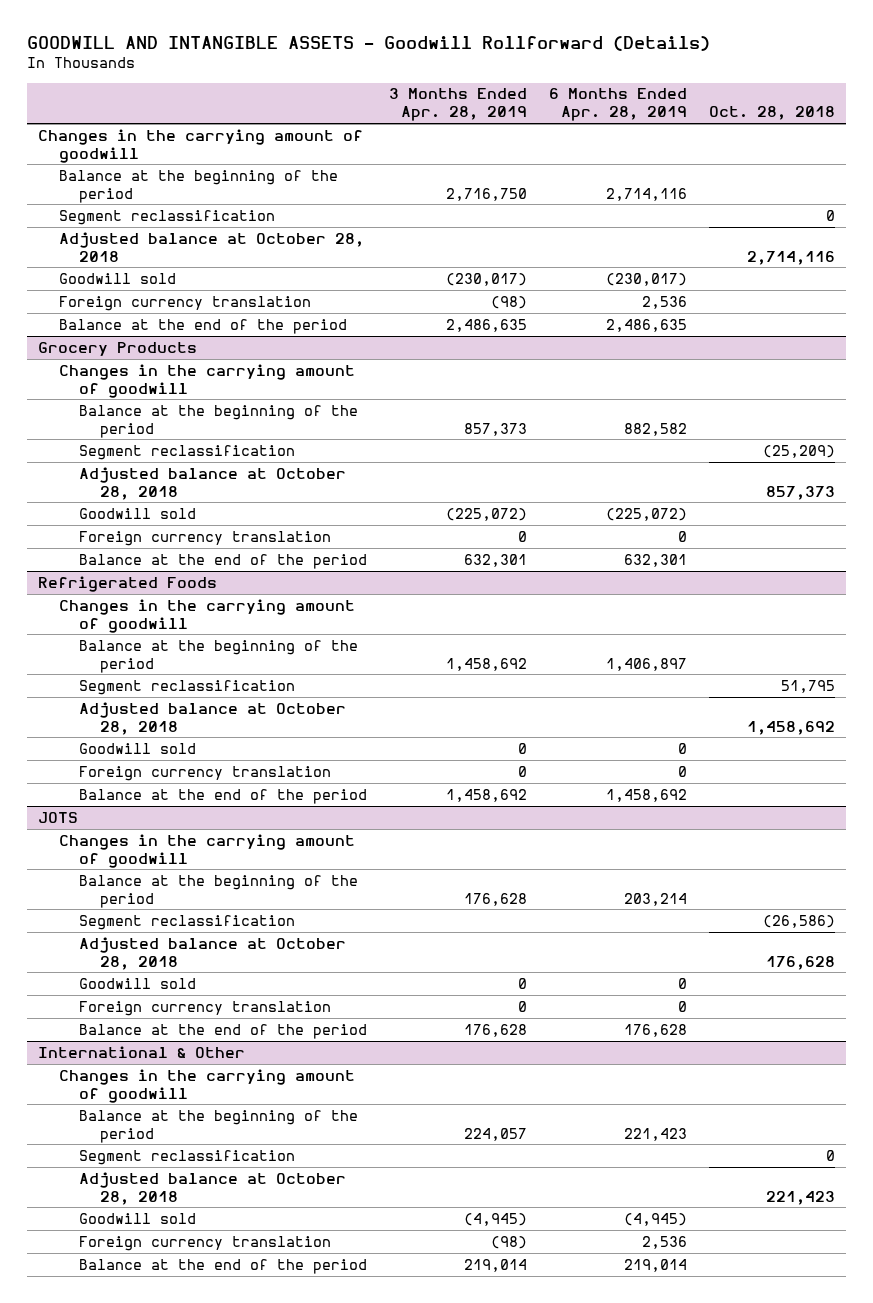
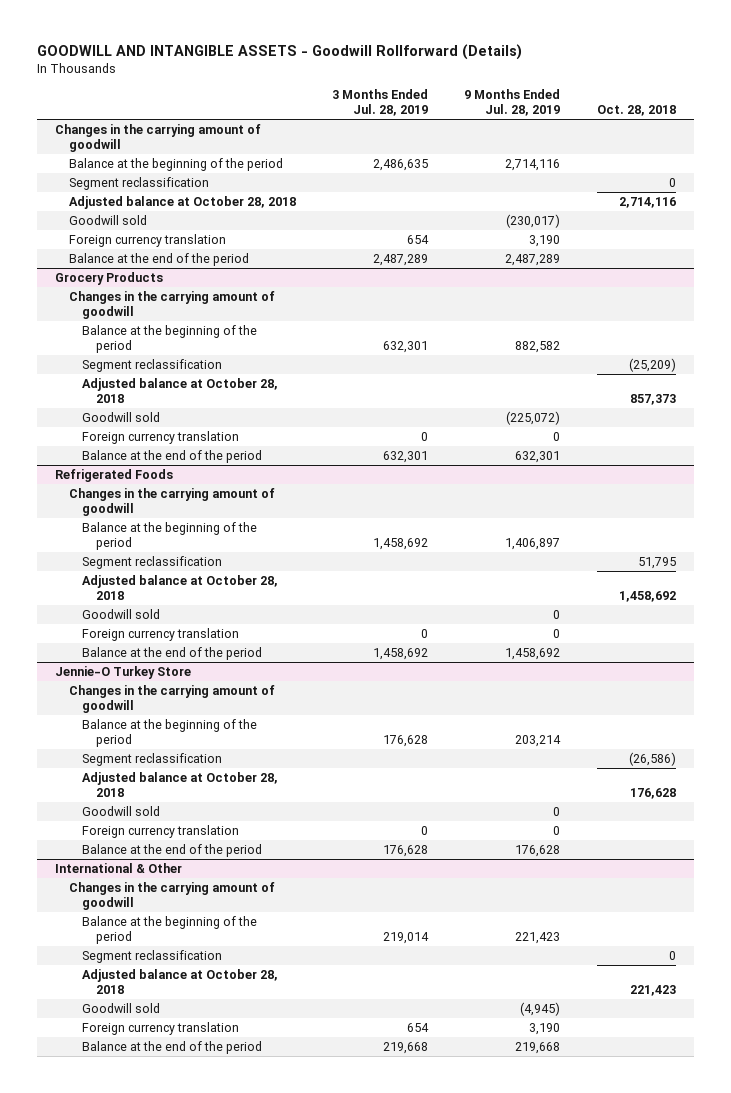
[389,88,528,122] 3 Months Ended Apr. 28, 2019 -> none
[549,88,688,122] 6 Months Ended Apr. 28, 2019 -> none
none -> [332,89,429,117] 3 Months Ended Jul. 28, 2019
none -> [464,89,561,117] 9 Months Ended Jul. 28, 2019
[38,811,79,823] JOTS -> [55,665,192,679] Jennie-O Turkey Store

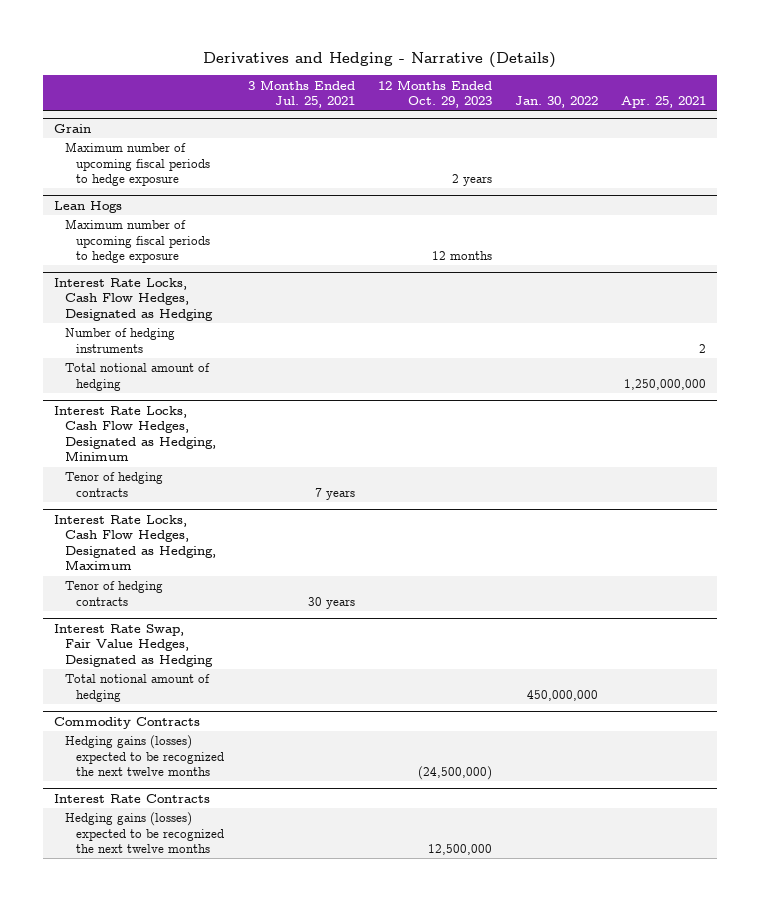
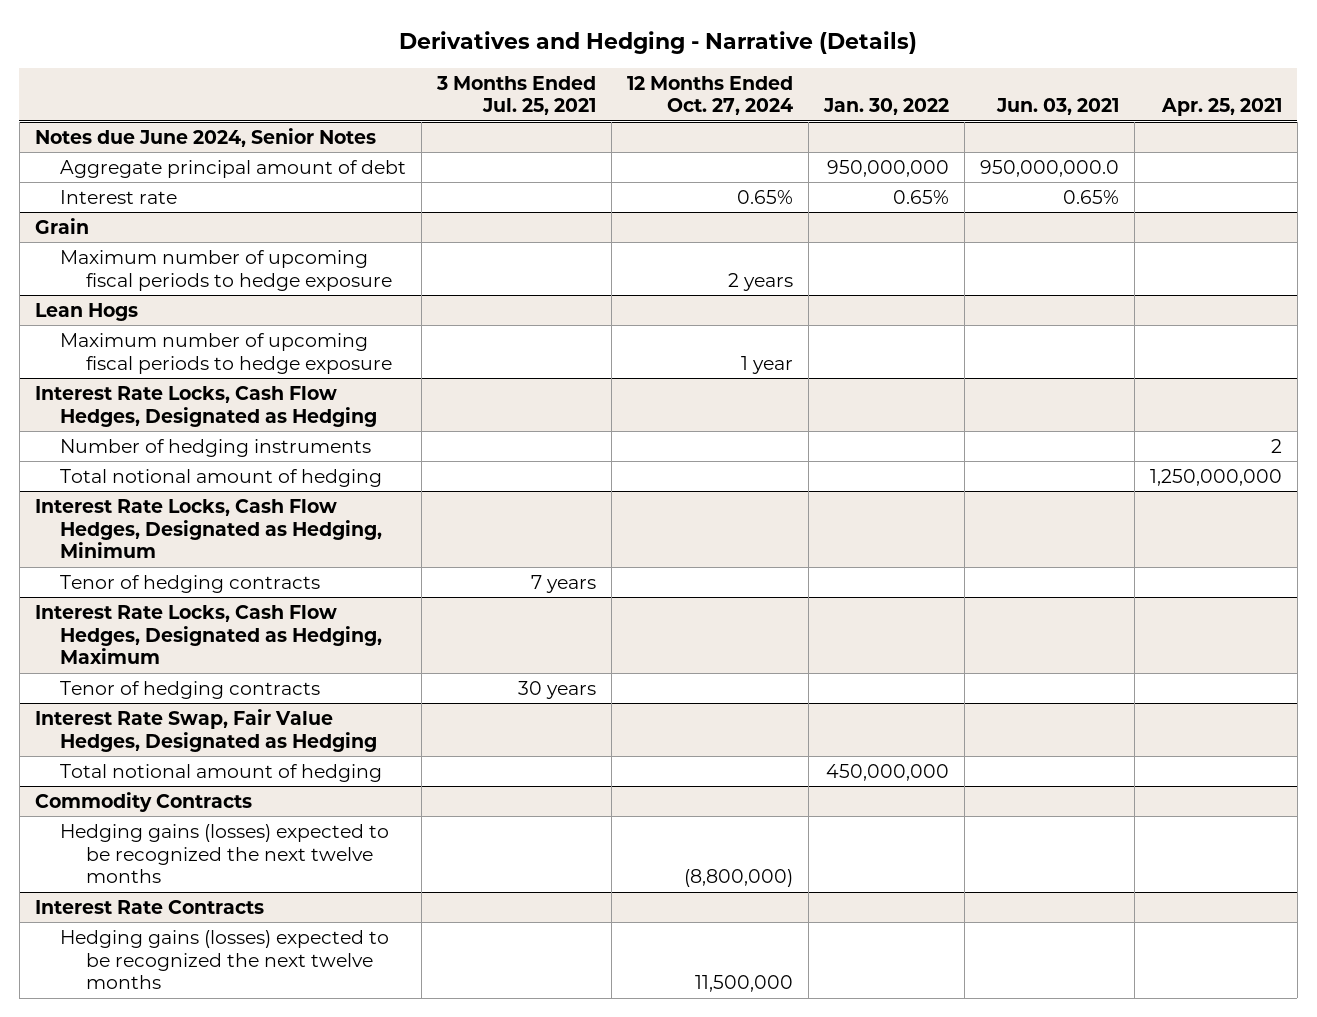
[377,79,492,109] 12 Months Ended Oct. 29, 2023 -> none
none -> [627,75,794,116] 12 Months Ended Oct. 27, 2024
none -> [995,98,1119,116] Jun. 03, 2021
none -> [34,127,376,147] Notes due June 2024, Senior Notes
none -> [60,159,407,178] Aggregate principal amount of debt
none -> [60,189,178,204] Interest rate

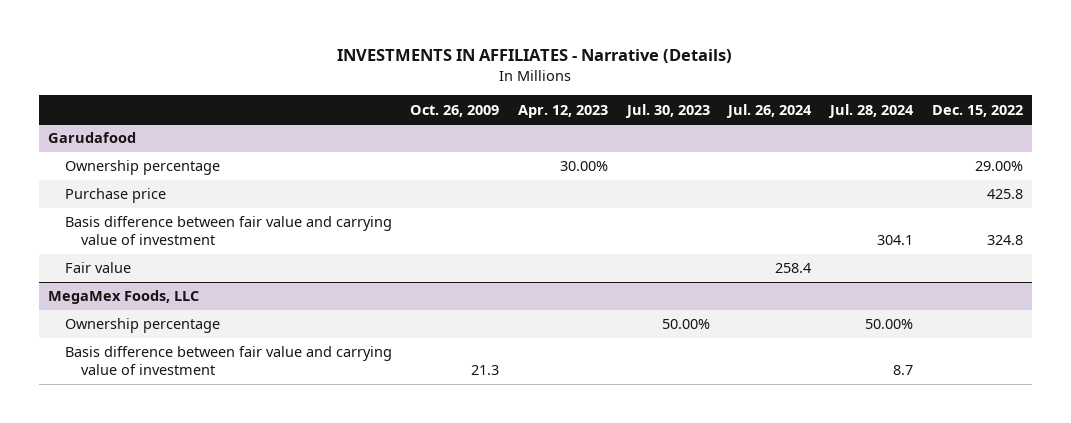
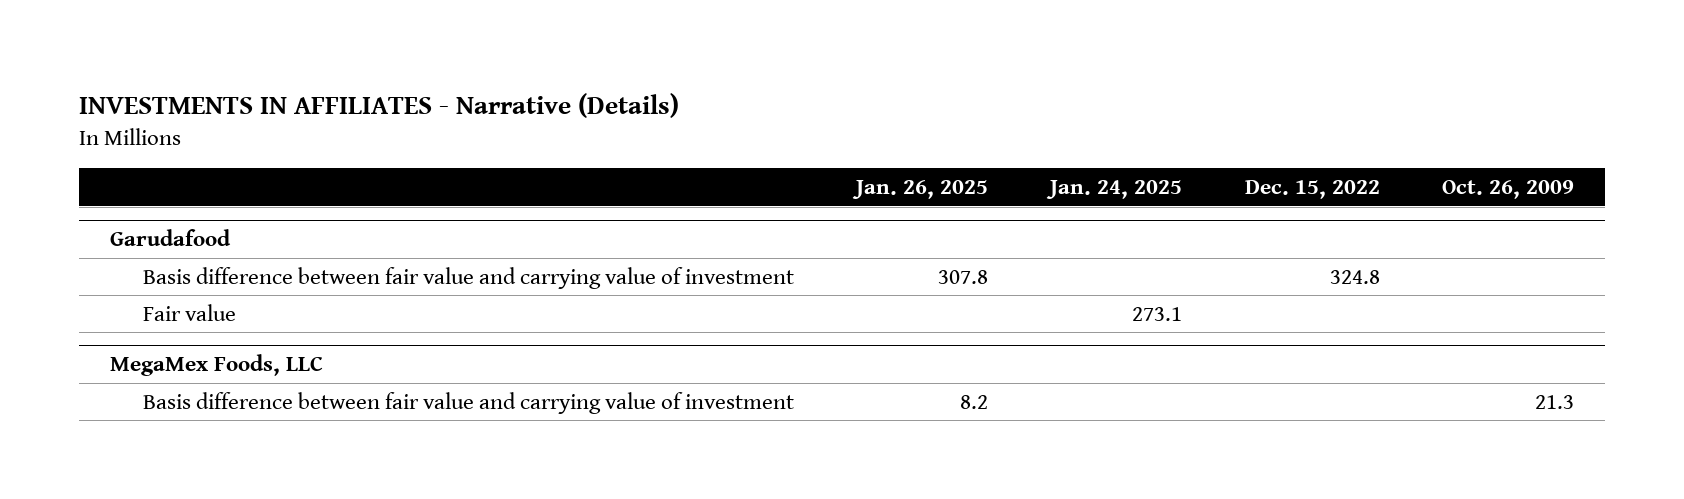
[518,104,609,118] Apr. 12, 2023 -> none
[624,103,710,118] Jul. 30, 2023 -> none
[726,103,813,118] Jul. 26, 2024 -> none
[827,103,914,118] Jul. 28, 2024 -> none
none -> [852,179,989,199] Jan. 26, 2025
none -> [1046,179,1183,199] Jan. 24, 2025
[64,160,220,176] Ownership percentage -> none
[64,188,166,204] Purchase price -> none
[64,318,220,334] Ownership percentage -> none

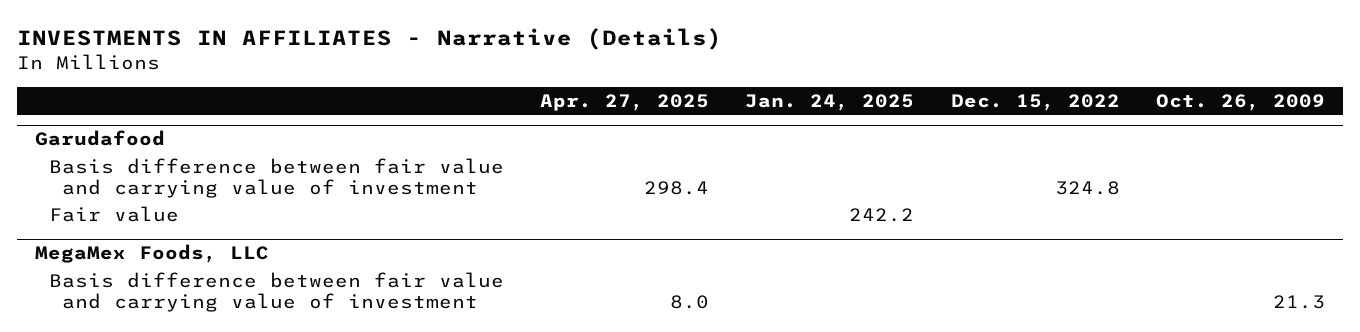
[852,179,989,199] Jan. 26, 2025 -> none
none -> [539,93,709,111] Apr. 27, 2025
[1132,306,1183,321] 273.1 -> [849,208,915,223] 242.2

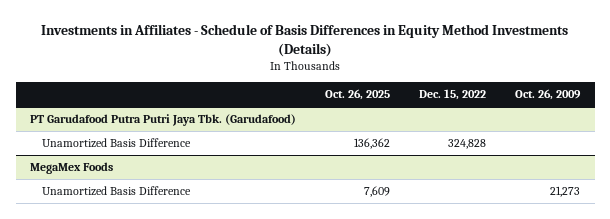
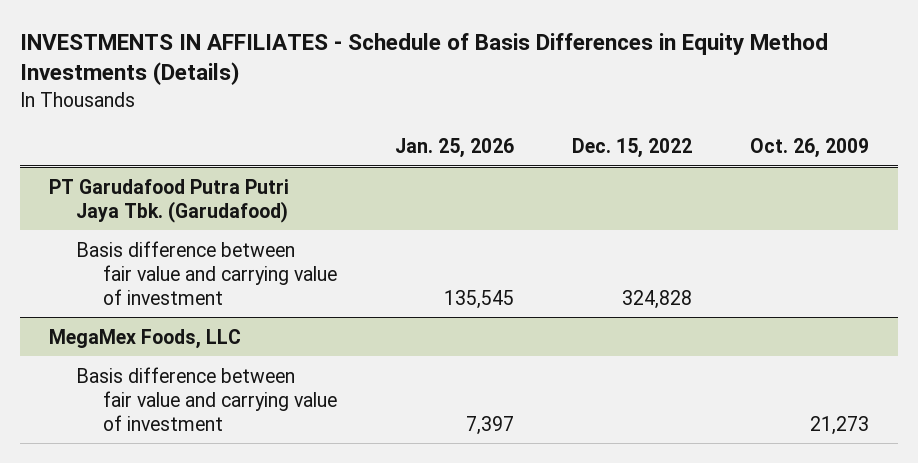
[41,23,569,57] Investments in Affiliates - Schedule of Basis Differences in Equity Method Investments (Details) -> [20,33,829,86] INVESTMENTS IN AFFILIATES - Schedule of Basis Differences in Equity Method Investments (Details)
[325,89,391,101] Oct. 26, 2025 -> none
none -> [395,137,515,158] Jan. 25, 2026
[41,137,191,148] Unamortized Basis Difference -> [76,240,338,305] Basis difference between fair value and carrying value of investment
[30,161,114,174] MegaMex Foods -> [49,328,242,349] MegaMex Foods, LLC
[41,185,191,196] Unamortized Basis Difference -> [76,366,338,431] Basis difference between fair value and carrying value of investment

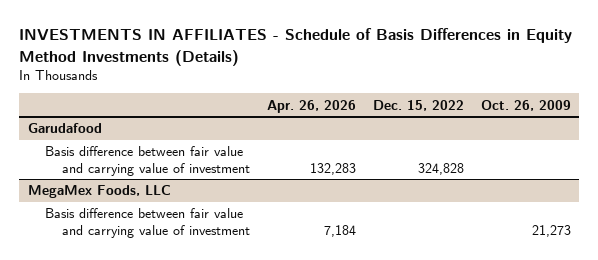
[395,137,515,158] Jan. 25, 2026 -> none
none -> [266,99,356,113] Apr. 26, 2026
[49,178,290,223] PT Garudafood Putra Putri Jaya Tbk. (Garudafood) -> [27,123,102,134] Garudafood

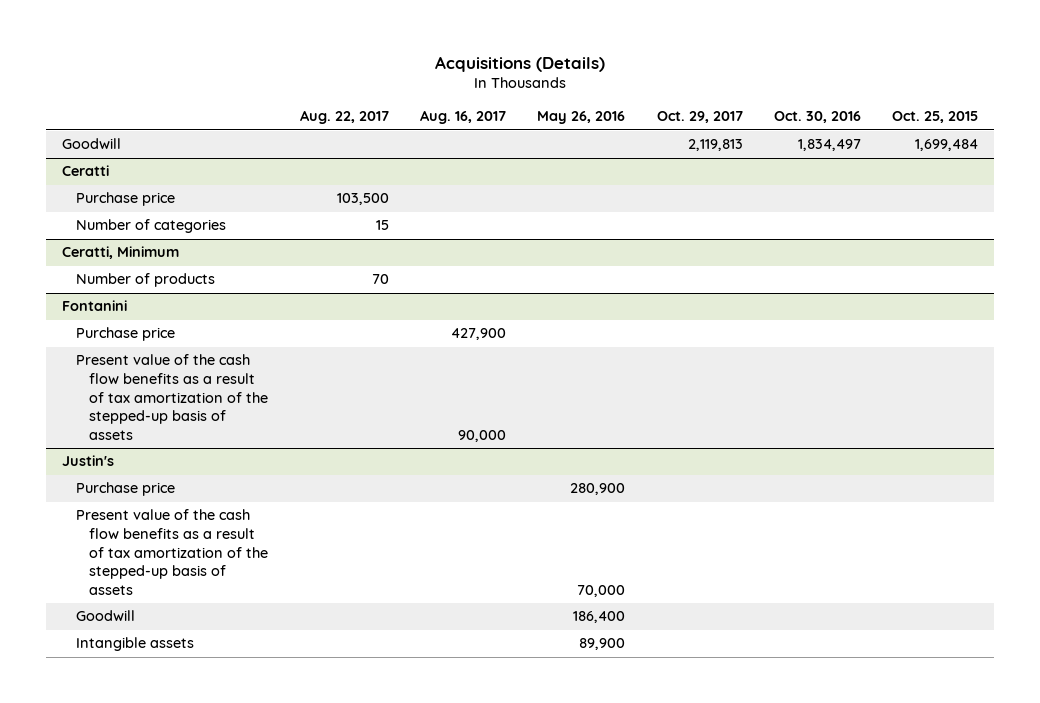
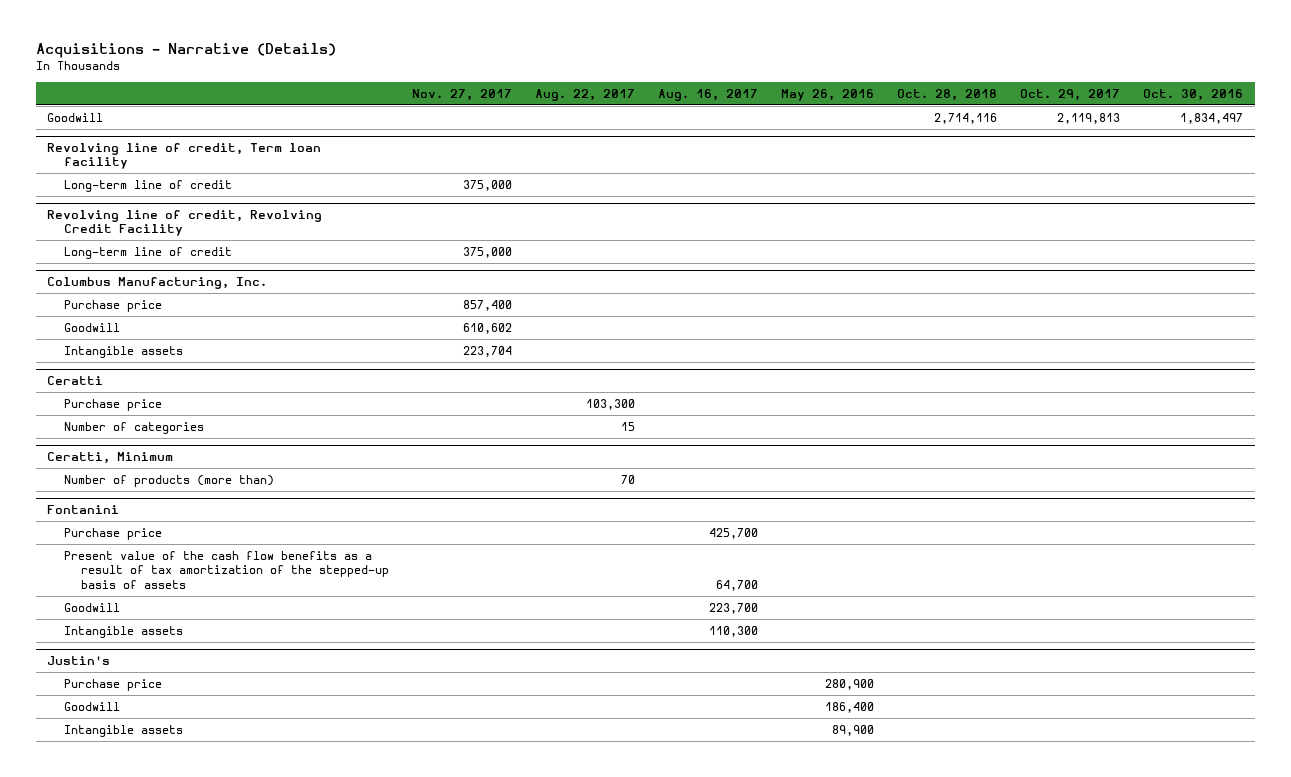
[434,55,605,72] Acquisitions (Details) -> [35,43,336,59] Acquisitions - Narrative (Details)
[892,111,979,124] Oct. 25, 2015 -> none
none -> [411,88,512,101] Nov. 27, 2017
none -> [897,88,998,101] Oct. 28, 2018
none -> [47,143,322,170] Revolving line of credit, Term loan facility
none -> [64,179,233,192] Long-term line of credit
none -> [47,210,323,237] Revolving line of credit, Revolving Credit Facility
none -> [64,246,233,259] Long-term line of credit
none -> [47,277,268,290] Columbus Manufacturing, Inc.
none -> [64,299,163,312] Purchase price
none -> [64,322,121,332] Goodwill
none -> [64,345,184,358] Intangible assets
[336,193,389,206] 103,500 -> [585,398,635,410] 103,300
[75,273,215,288] Number of products -> [64,474,275,487] Number of products (more than)
[450,328,506,341] 427,900 -> [709,527,759,539] 425,700
[457,429,506,442] 90,000 -> [716,579,759,591] 64,700
none -> [64,602,121,612] Goodwill
none -> [64,625,184,638] Intangible assets
[75,509,269,595] Present value of the cash flow benefits as a result of tax amortization of the stepped-up basis of assets -> none

